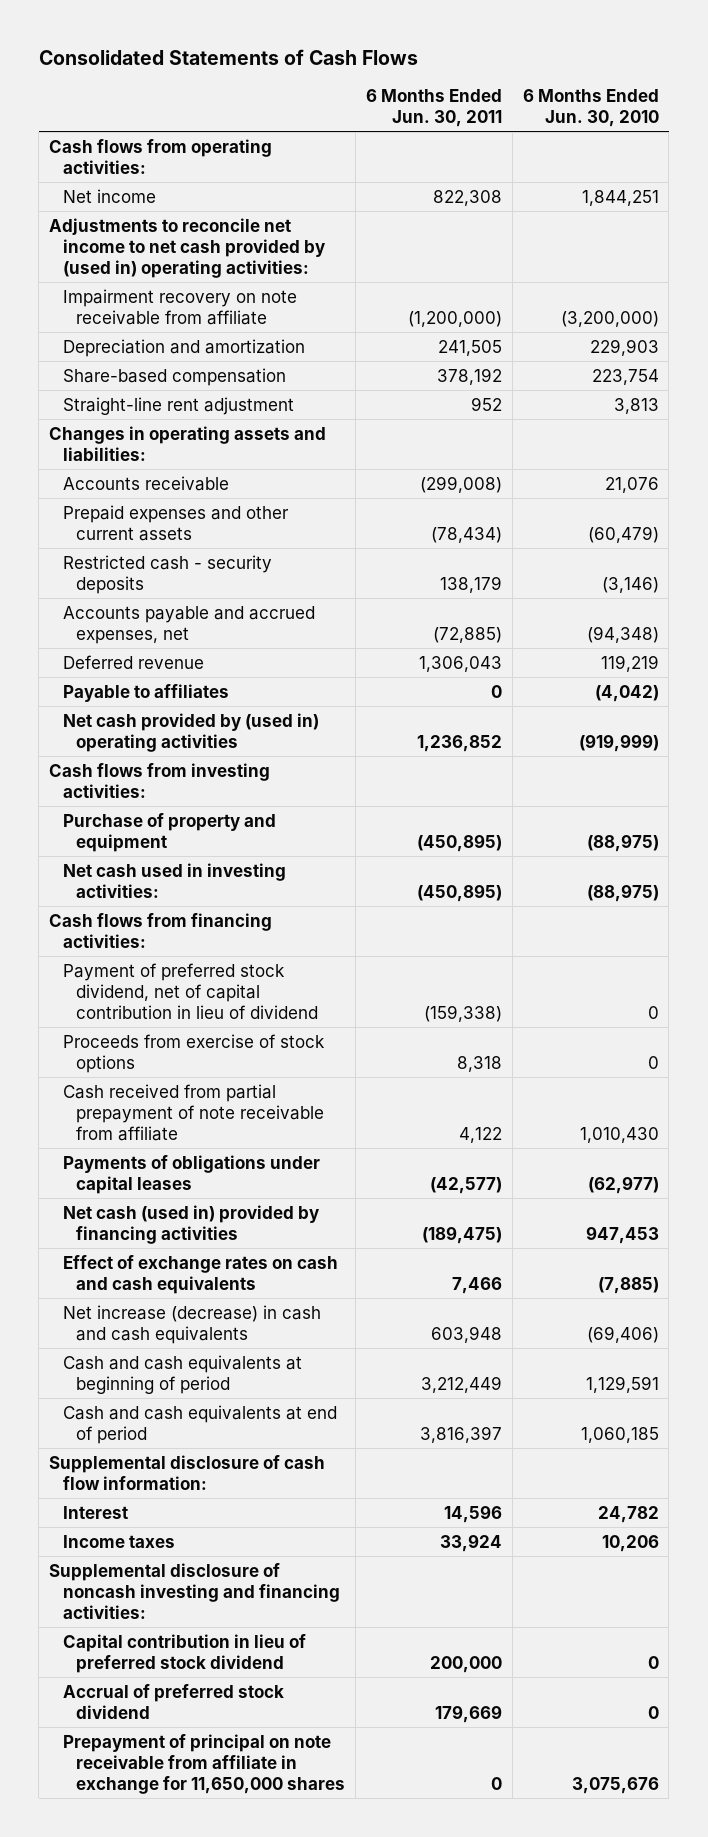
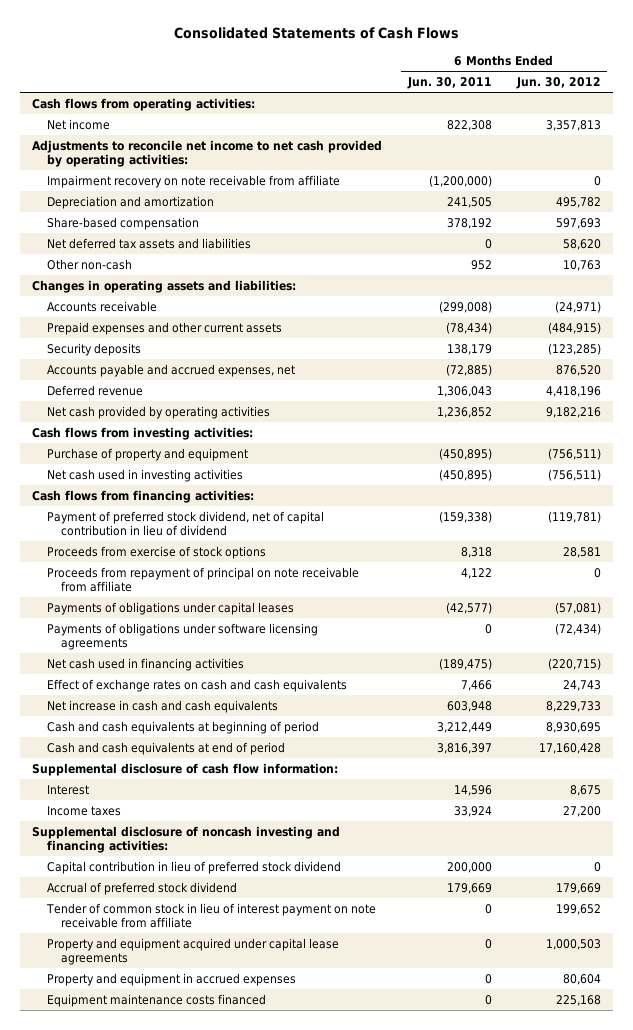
[522,89,659,128] 6 Months Ended Jun. 30, 2010 -> none
none -> [515,77,601,90] Jun. 30, 2012
[48,217,325,278] Adjustments to reconcile net income to net cash provided by (used in) operating activities: -> [32,139,383,167] Adjustments to reconcile net income to net cash provided by operating activities:
none -> [46,237,251,249] Net deferred tax assets and liabilities
[62,396,294,415] Straight-line rent adjustment -> [46,258,132,270] Other non-cash
[62,554,272,594] Restricted cash - security deposits -> [46,342,141,356] Security deposits
[62,683,229,702] Payable to affiliates -> none
[62,712,319,752] Net cash provided by (used in) operating activities -> [46,405,270,419] Net cash provided by operating activities
[62,862,286,898] Net cash used in investing activities: -> [46,468,243,482] Net cash used in investing activities
[62,1083,325,1141] Cash received from partial prepayment of note receivable from affiliate -> [46,566,359,592] Proceeds from repayment of principal on note receivable from affiliate
none -> [46,622,318,650] Payments of obligations under software licensing agreements
[62,1204,319,1244] Net cash (used in) provided by financing activities -> [46,657,244,671] Net cash used in financing activities
[62,1304,321,1344] Net increase (decrease) in cash and cash equivalents -> [46,699,278,713] Net increase in cash and cash equivalents
[62,1733,346,1794] Prepayment of principal on note receivable from affiliate in exchange for 11,650,000 shares -> none
none -> [45,902,376,928] Tender of common stock in lieu of interest payment on note receivable from affiliate
none -> [46,937,339,965] Property and equipment acquired under capital lease agreements
none -> [46,972,296,986] Property and equipment in accrued expenses
none -> [46,993,266,1007] Equipment maintenance costs financed

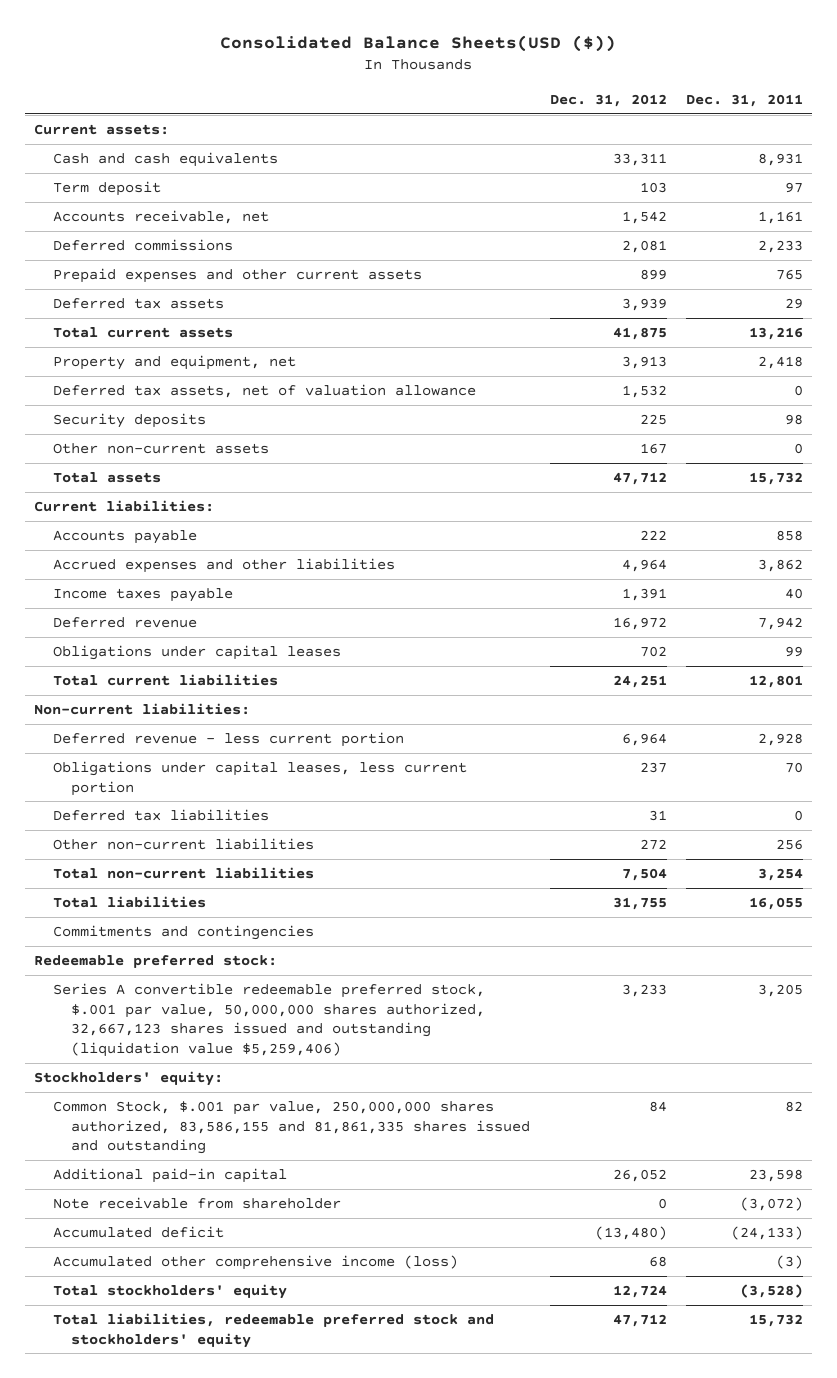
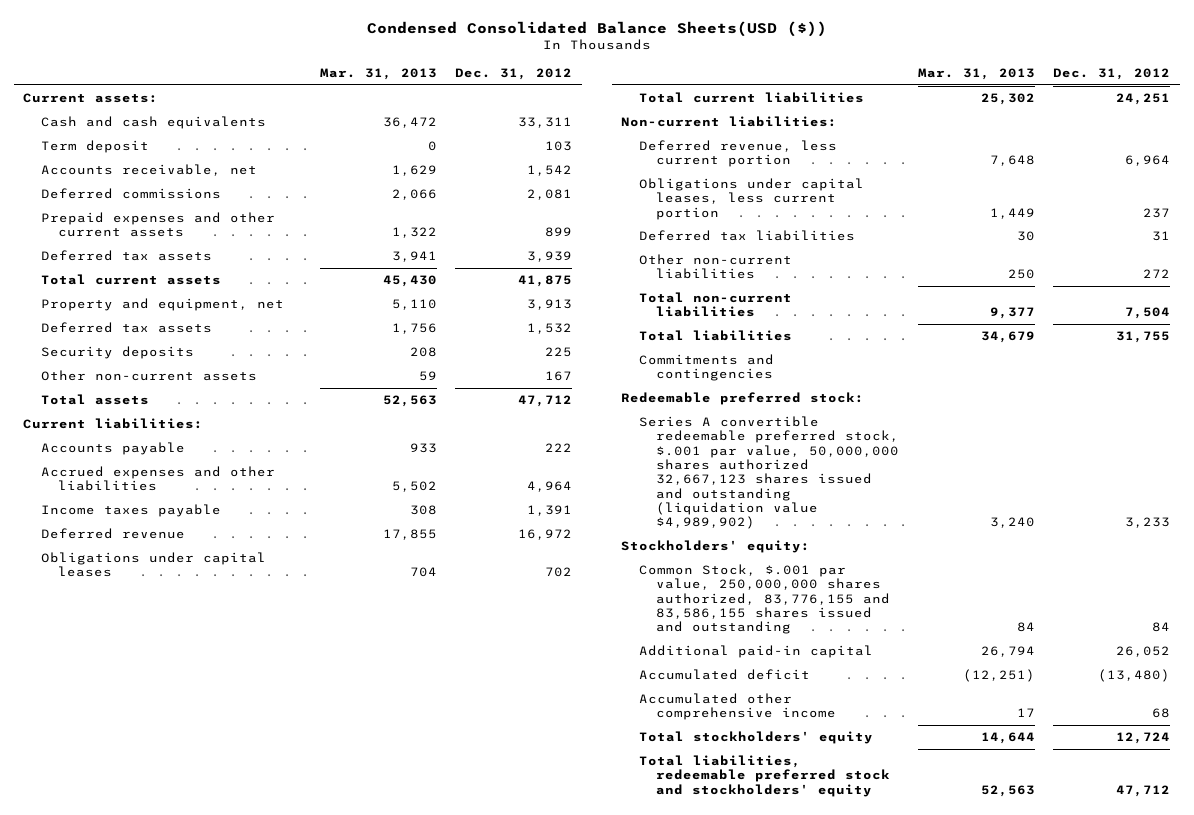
[220,35,617,53] Consolidated Balance Sheets(USD ($)) -> [366,20,827,37] Condensed Consolidated Balance Sheets(USD ($))
[685,93,803,107] Dec. 31, 2011 -> none
none -> [319,68,437,81] Mar. 31, 2013
[52,383,476,398] Deferred tax assets, net of valuation allowance -> [40,322,212,334] Deferred tax assets
[52,731,404,747] Deferred revenue - less current portion -> [638,140,837,168] Deferred revenue, less current portion
[52,982,486,1058] Series A convertible redeemable preferred stock, $.001 par value, 50,000,000 shares authorized, 32,667,123 shares issued and outstanding (liquidation value $5,259,406) -> [638,416,900,530] Series A convertible redeemable preferred stock, $.001 par value, 50,000,000 shares authorized 32,667,123 shares issued and outstanding (liquidation value $4,989,902)
[52,1100,531,1155] Common Stock, $.001 par value, 250,000,000 shares authorized, 83,586,155 and 81,861,335 shares issued and outstanding -> [638,564,891,635] Common Stock, $.001 par value, 250,000,000 shares authorized, 83,776,155 and 83,586,155 shares issued and outstanding
[52,1196,341,1209] Note receivable from shareholder -> none
[52,1254,458,1270] Accumulated other comprehensive income (loss) -> [638,693,837,721] Accumulated other comprehensive income

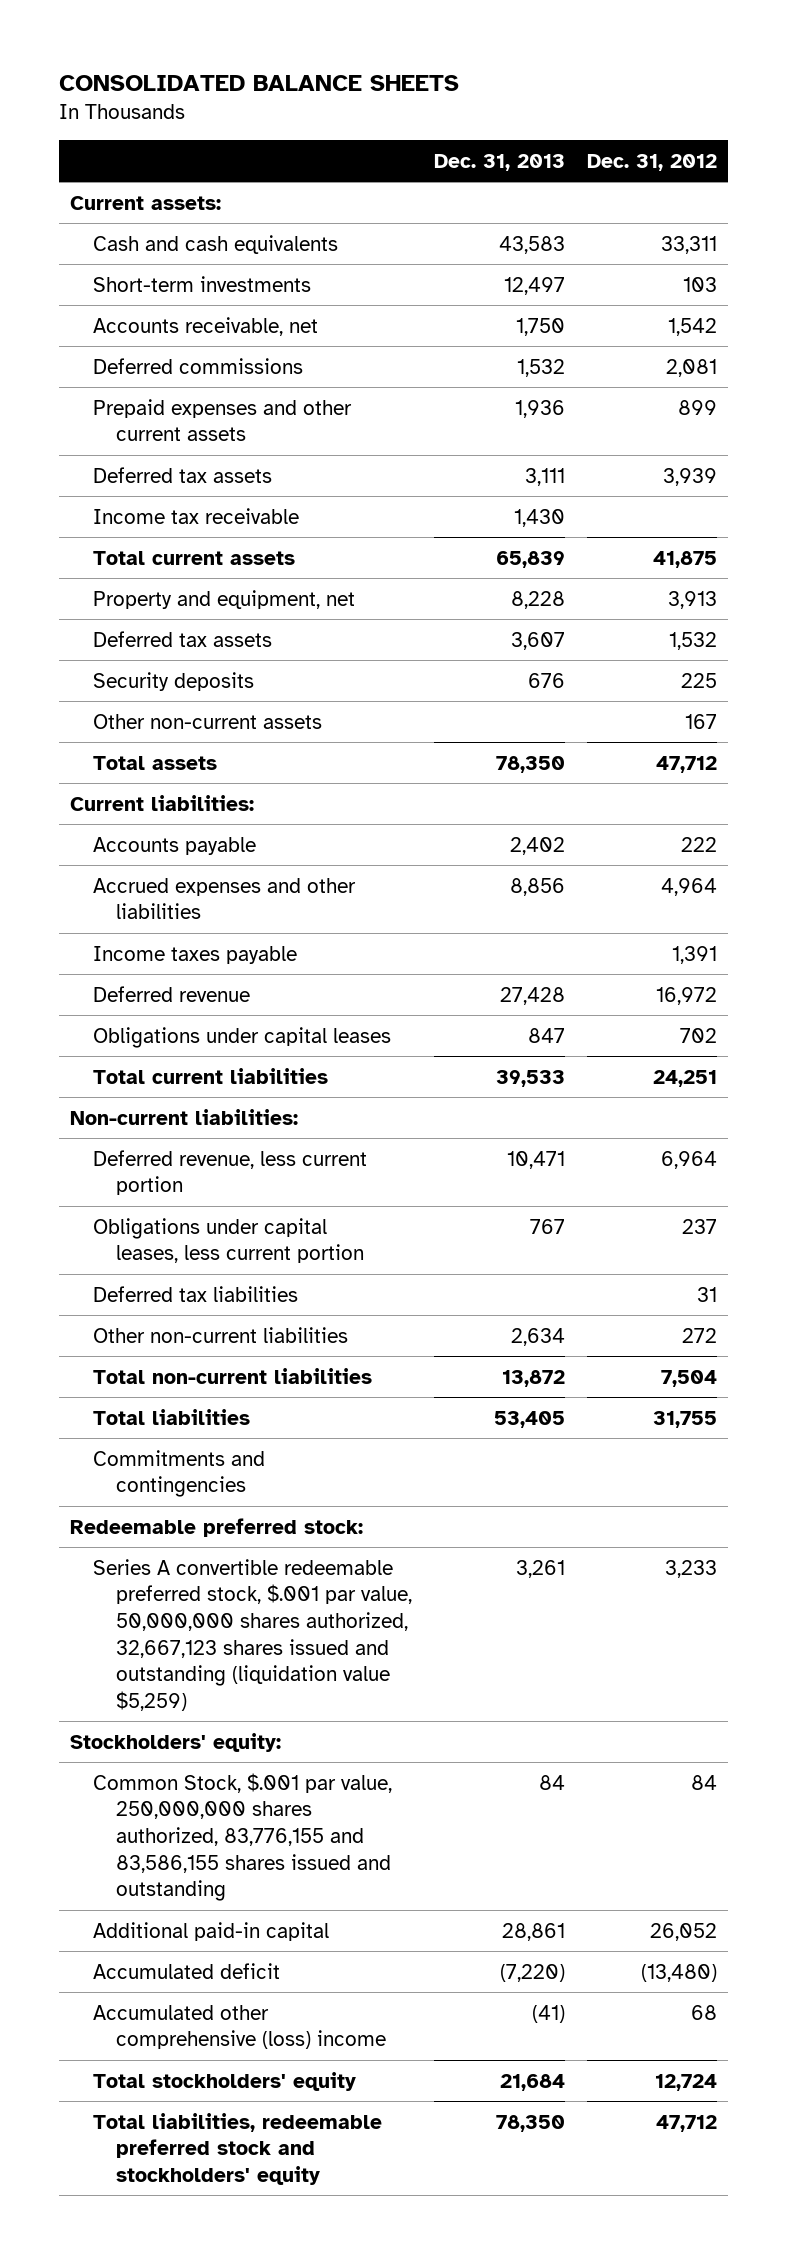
[366,20,827,37] Condensed Consolidated Balance Sheets(USD ($)) -> [58,75,459,92] CONSOLIDATED BALANCE SHEETS
[319,68,437,81] Mar. 31, 2013 -> none
none -> [434,153,566,171] Dec. 31, 2013
[40,140,149,154] Term deposit -> none
none -> [92,275,311,292] Short-term investments
none -> [92,507,299,524] Income tax receivable
[638,416,900,530] Series A convertible redeemable preferred stock, $.001 par value, 50,000,000 shares authorized 32,667,123 shares issued and outstanding (liquidation value $4,989,902) -> [92,1558,412,1712] Series A convertible redeemable preferred stock, $.001 par value, 50,000,000 shares authorized, 32,667,123 shares issued and outstanding (liquidation value $5,259)
[638,693,837,721] Accumulated other comprehensive income -> [92,2004,386,2050] Accumulated other comprehensive (loss) income

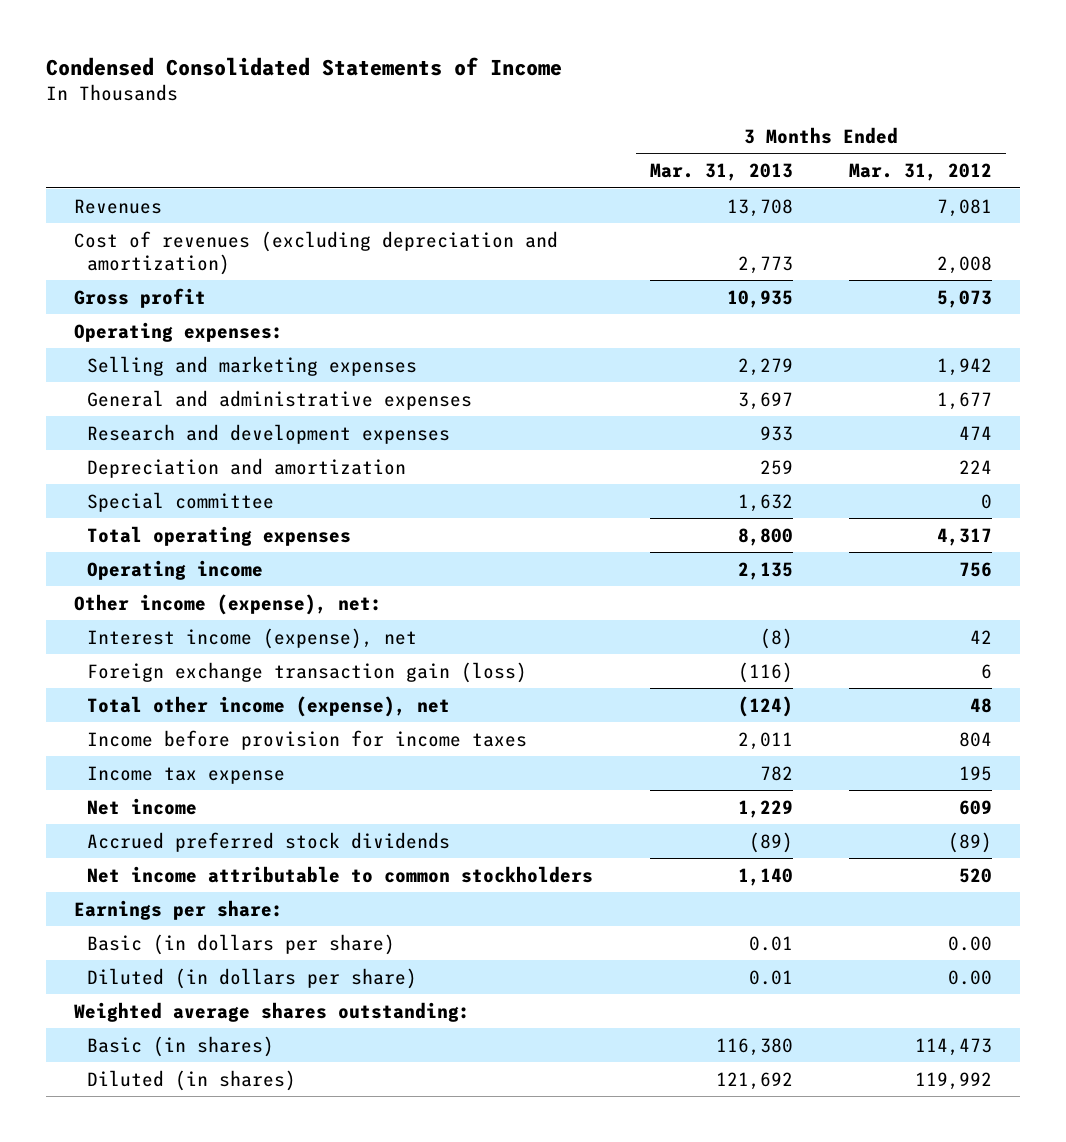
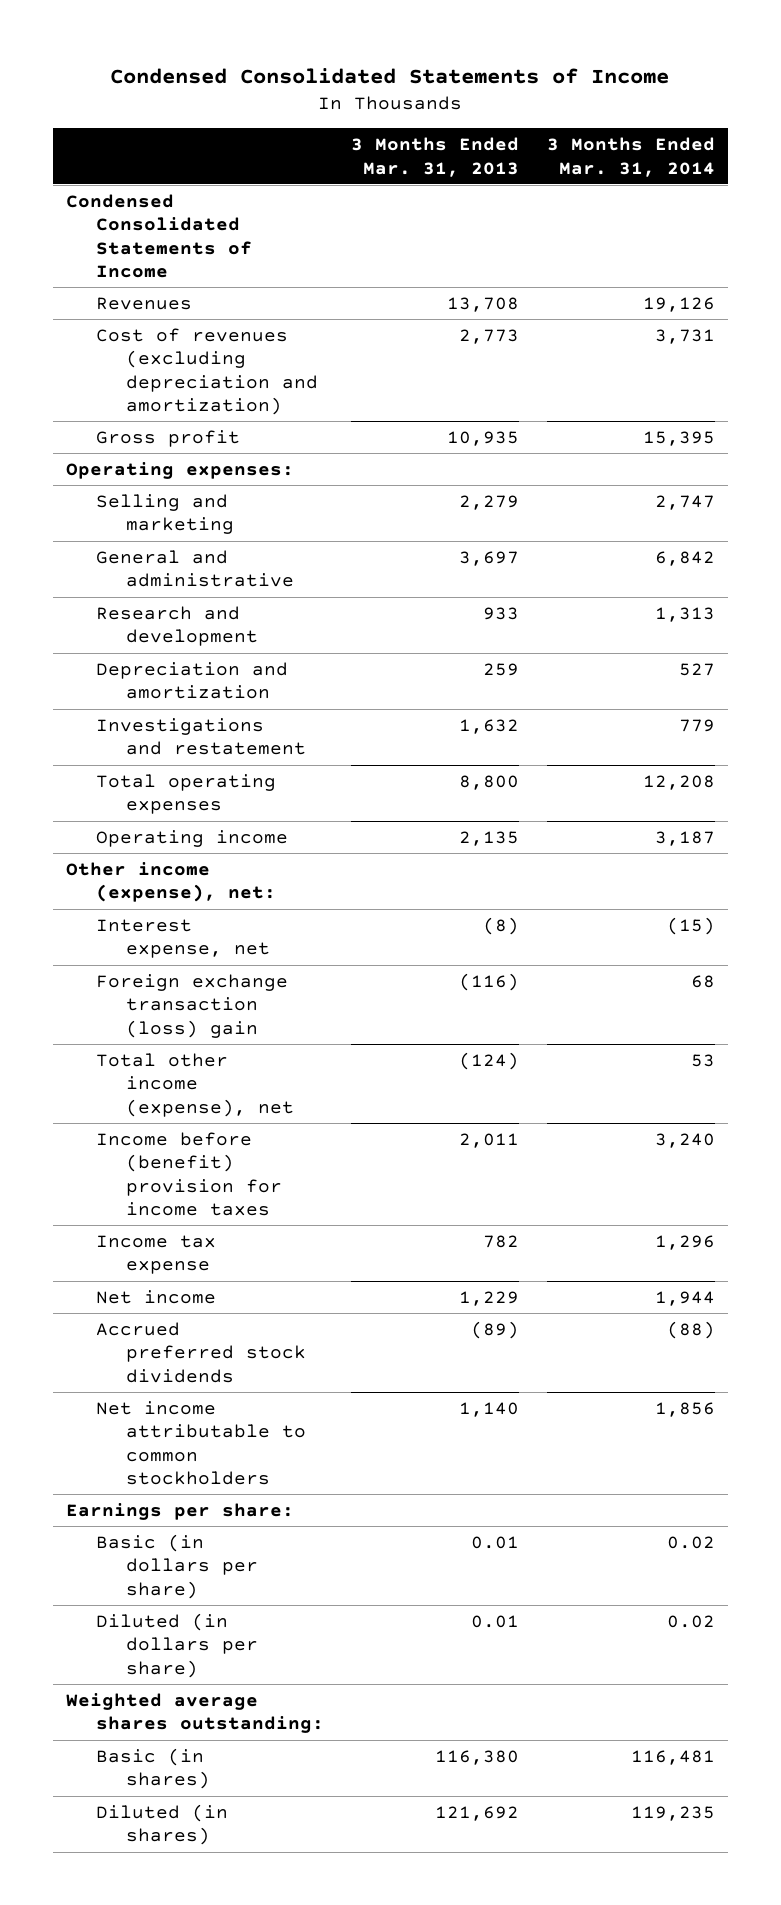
[848,163,992,182] Mar. 31, 2012 -> none
none -> [546,137,715,177] 3 Months Ended Mar. 31, 2014
none -> [66,193,253,279] Condensed Consolidated Statements of Income
[87,355,418,376] Selling and marketing expenses -> [96,493,235,535] Selling and marketing
[87,389,473,410] General and administrative expenses -> [96,549,295,588] General and administrative
[87,423,451,444] Research and development expenses -> [96,605,259,647] Research and development
[87,491,275,512] Special committee -> [96,717,307,756] Investigations and restatement
[87,627,418,649] Interest income (expense), net -> [96,918,271,959] Interest expense, net
[87,661,528,683] Foreign exchange transaction gain (loss) -> [96,973,289,1038] Foreign exchange transaction (loss) gain
[87,729,528,750] Income before provision for income taxes -> [96,1131,283,1217] Income before (benefit) provision for income taxes

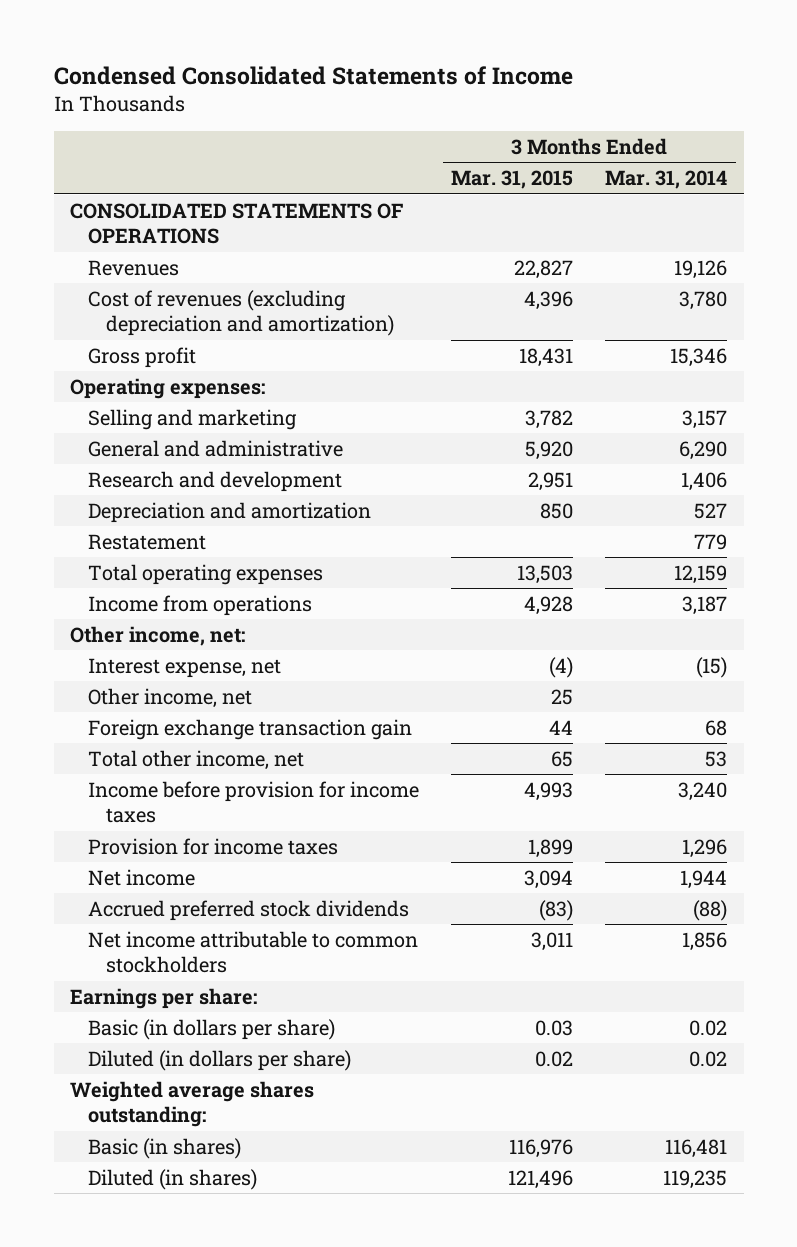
[351,137,520,177] 3 Months Ended Mar. 31, 2013 -> none
none -> [451,170,574,190] Mar. 31, 2015
[66,193,253,279] Condensed Consolidated Statements of Income -> [69,202,403,244] CONSOLIDATED STATEMENTS OF OPERATIONS
[654,328,715,344] 3,731 -> [679,290,728,310] 3,780
[642,430,715,446] 15,395 -> [670,347,728,367] 15,346
[654,494,715,510] 2,747 -> [682,409,728,429] 3,157
[654,550,715,566] 6,842 -> [679,440,728,460] 6,290
[654,606,715,622] 1,313 -> [681,471,728,491] 1,406
[96,717,307,756] Investigations and restatement -> [87,533,206,550] Restatement
[642,774,715,790] 12,208 -> [674,564,728,584] 12,159
[96,829,289,847] Operating income -> [87,594,312,616] Income from operations
[66,861,277,903] Other income (expense), net: -> [69,625,245,646] Other income, net:
none -> [87,687,252,708] Other income, net
[96,973,289,1038] Foreign exchange transaction (loss) gain -> [87,718,412,740] Foreign exchange transaction gain
[96,1052,295,1117] Total other income (expense), net -> [87,749,304,770] Total other income, net
[96,1131,283,1217] Income before (benefit) provision for income taxes -> [87,780,419,823] Income before provision for income taxes
[96,1234,217,1275] Income tax expense -> [87,837,338,855] Provision for income taxes

